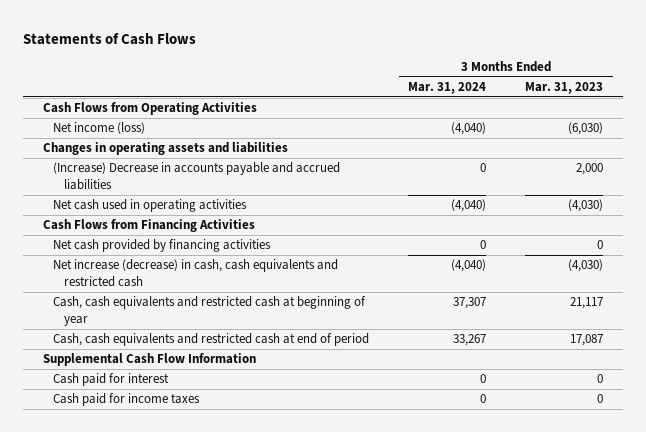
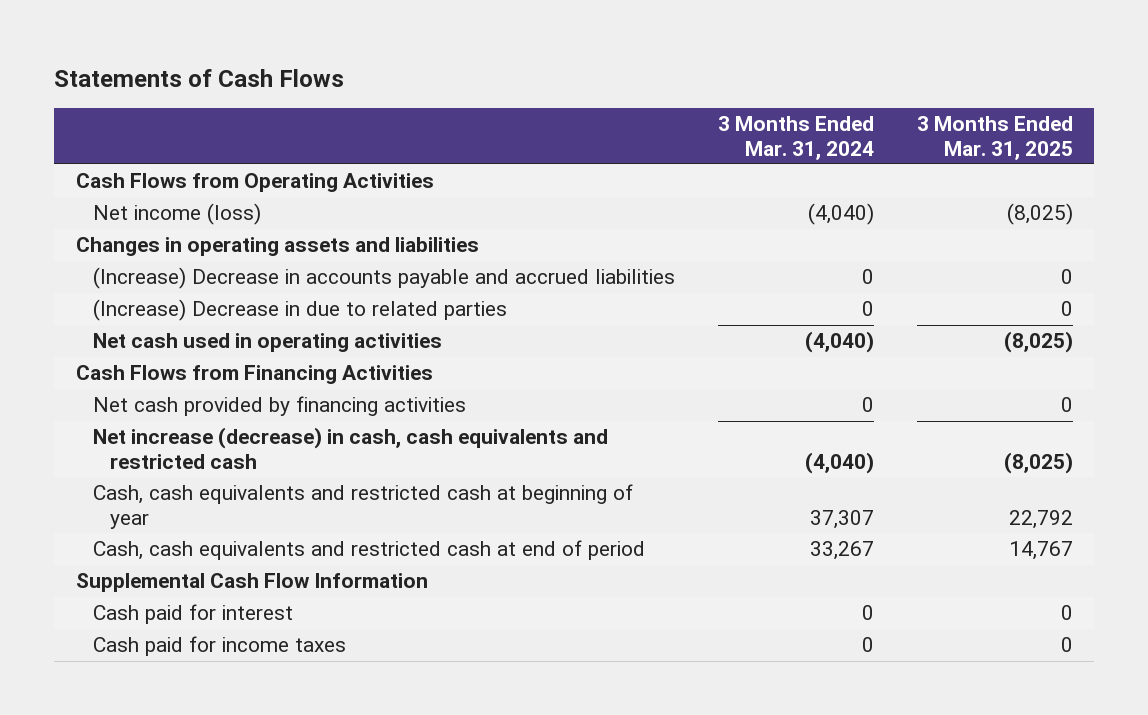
[525,81,604,94] Mar. 31, 2023 -> none
none -> [916,116,1073,160] 3 Months Ended Mar. 31, 2025
none -> [92,299,507,322] (Increase) Decrease in due to related parties

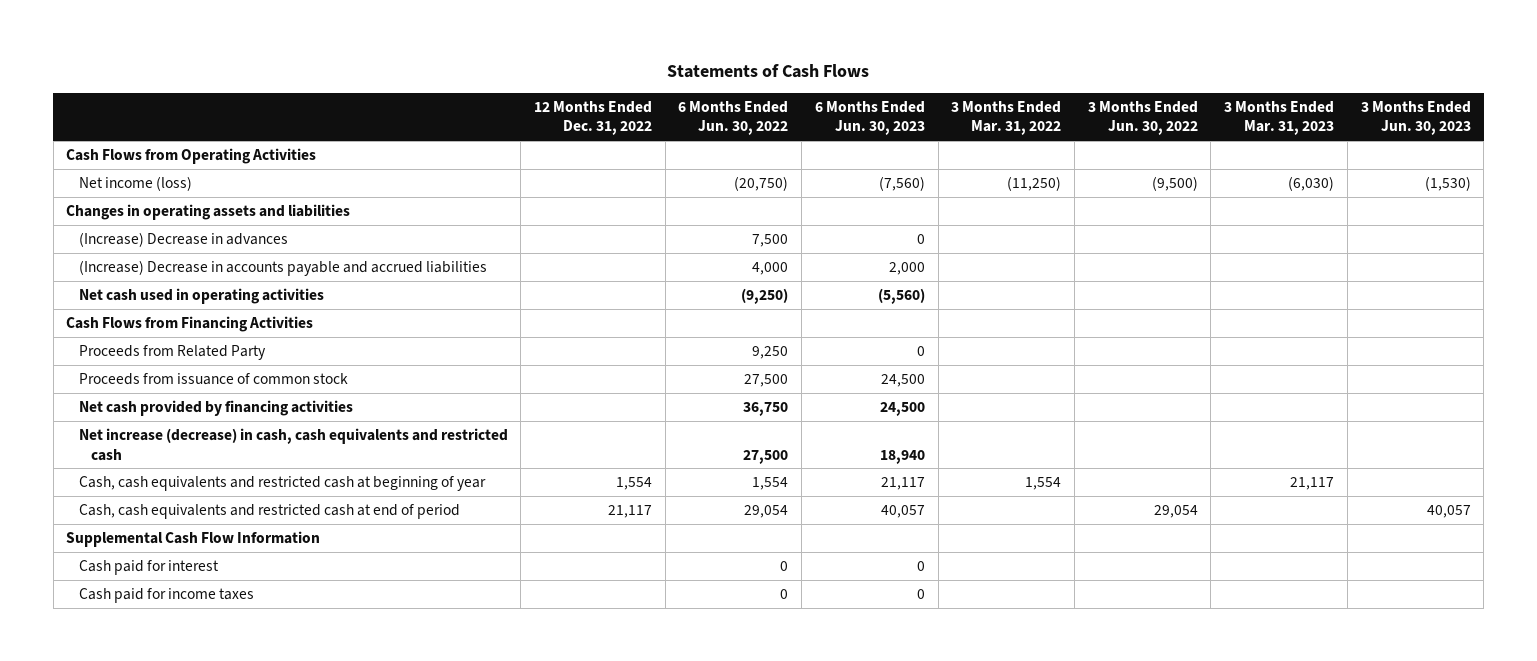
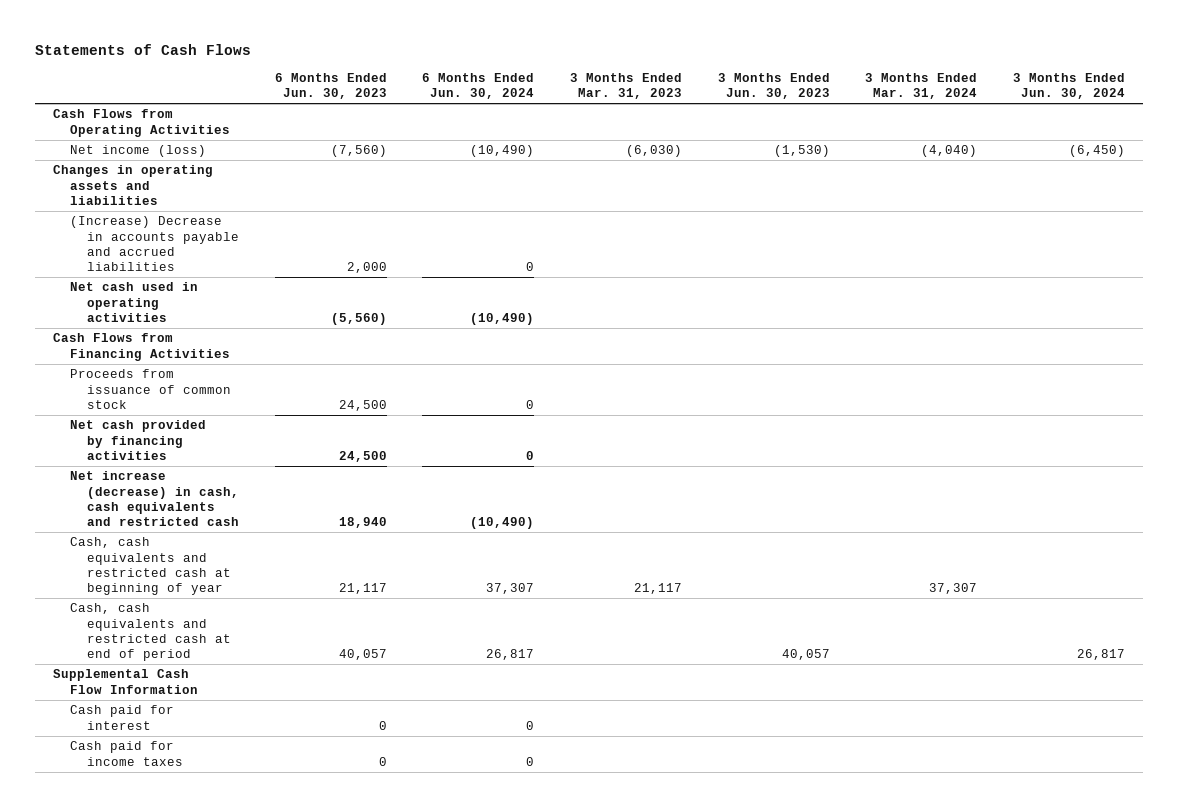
[534,100,653,136] 12 Months Ended Dec. 31, 2022 -> none
[678,100,789,136] 6 Months Ended Jun. 30, 2022 -> none
[951,100,1062,136] 3 Months Ended Mar. 31, 2022 -> none
[1087,100,1198,136] 3 Months Ended Jun. 30, 2022 -> none
none -> [422,73,535,100] 6 Months Ended Jun. 30, 2024
none -> [865,73,978,100] 3 Months Ended Mar. 31, 2024
none -> [1013,73,1126,100] 3 Months Ended Jun. 30, 2024
[78,232,288,248] (Increase) Decrease in advances -> none
[78,345,266,361] Proceeds from Related Party -> none

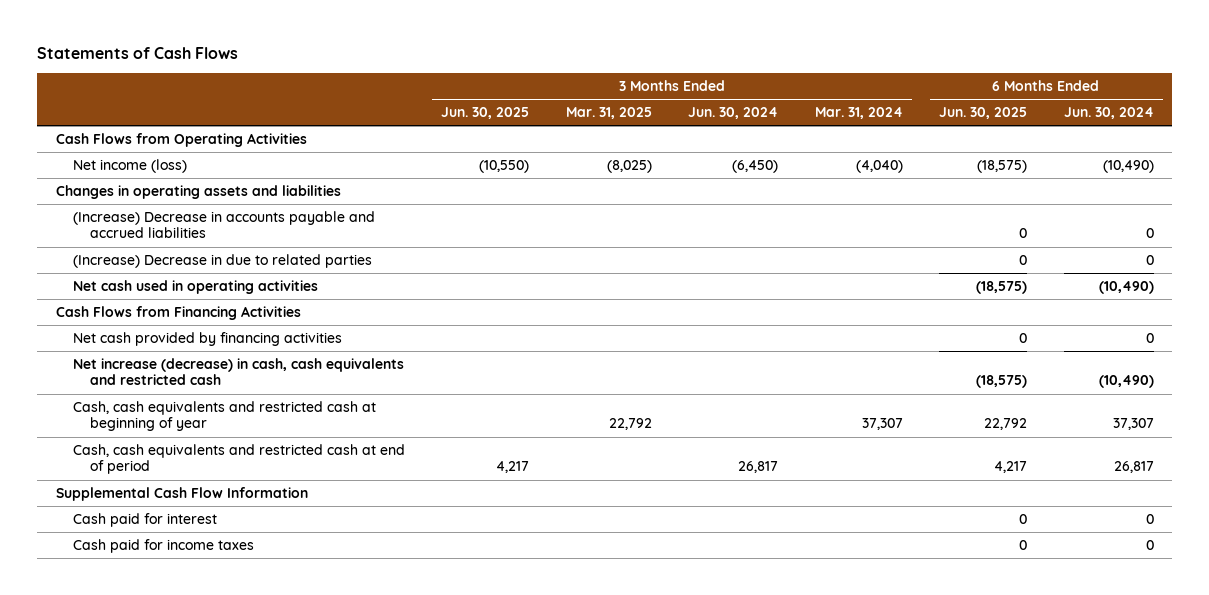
[274,73,387,100] 6 Months Ended Jun. 30, 2023 -> none
[569,73,682,100] 3 Months Ended Mar. 31, 2023 -> none
[717,73,830,100] 3 Months Ended Jun. 30, 2023 -> none
none -> [441,107,530,120] Jun. 30, 2025
none -> [565,107,652,120] Mar. 31, 2025
none -> [939,107,1028,120] Jun. 30, 2025
none -> [73,254,373,269] (Increase) Decrease in due to related parties
[70,369,231,409] Proceeds from issuance of common stock -> none

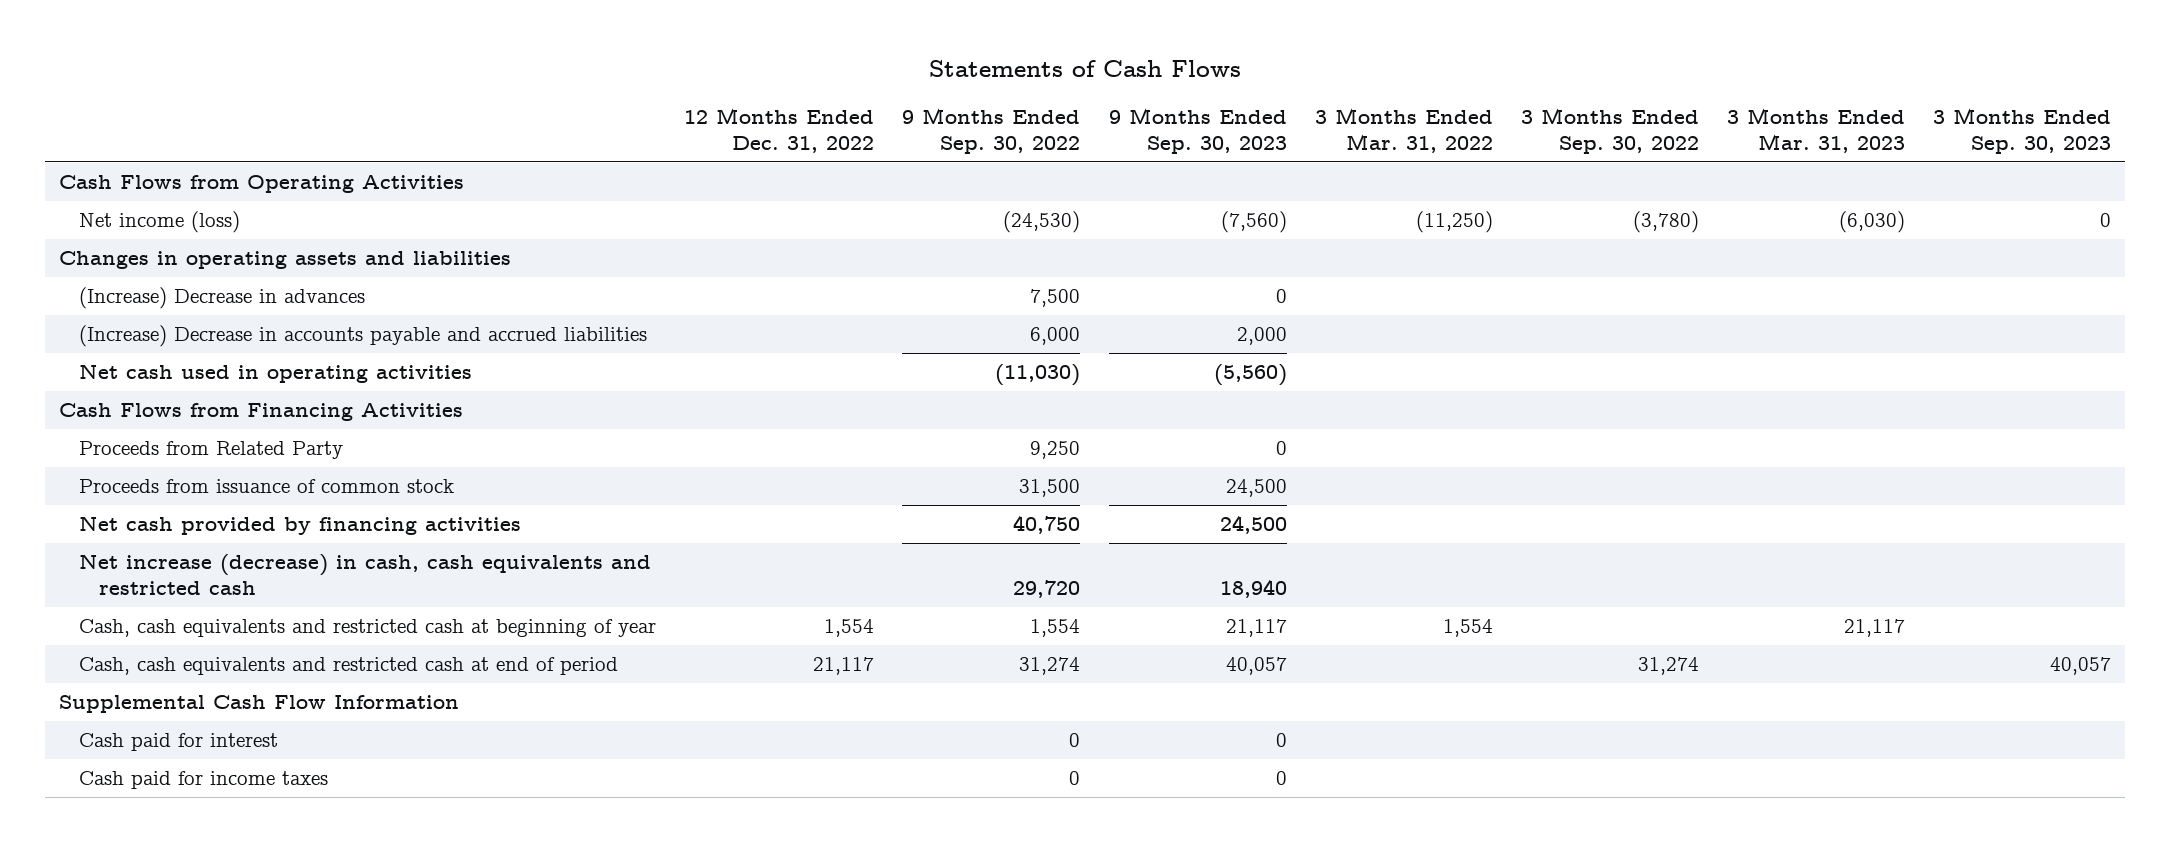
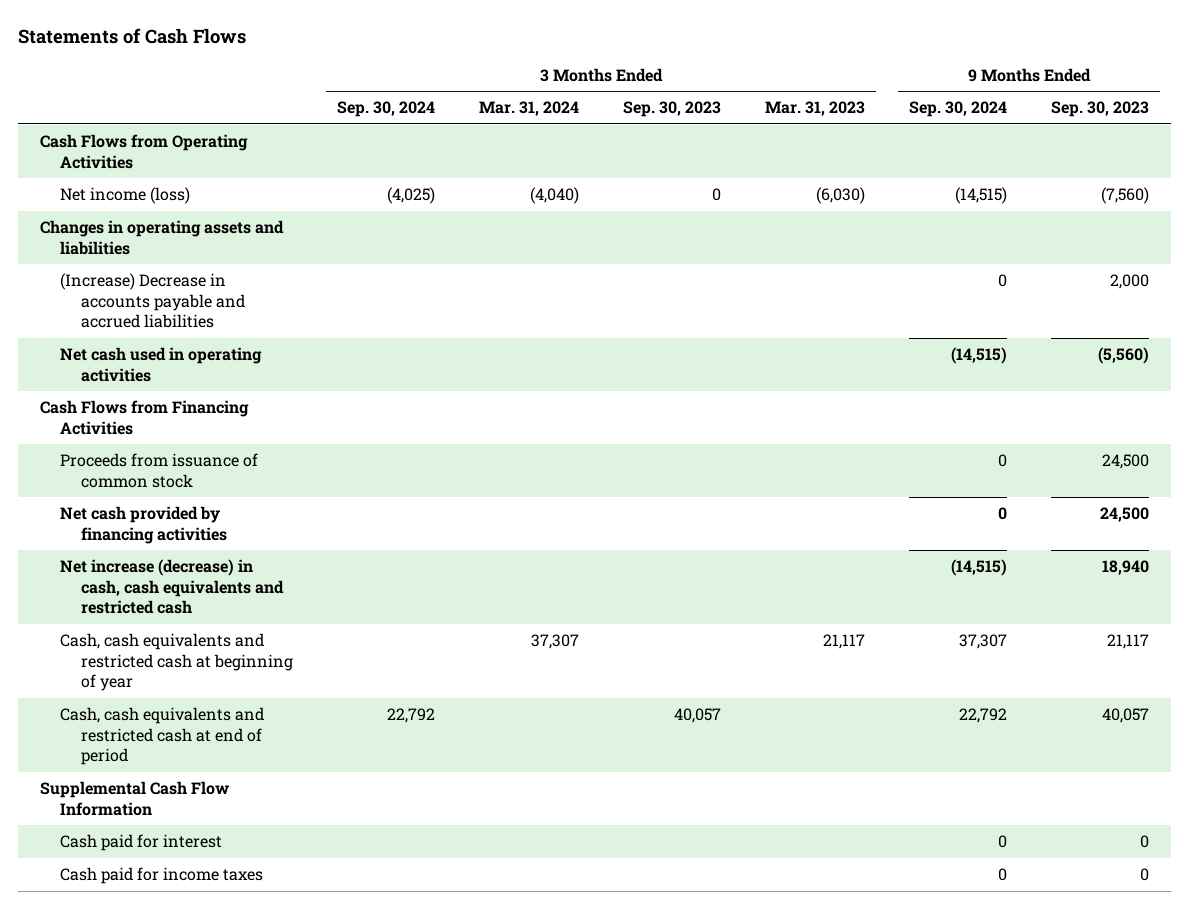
[684,107,875,153] 12 Months Ended Dec. 31, 2022 -> none
[902,107,1081,154] 9 Months Ended Sep. 30, 2022 -> none
[1314,107,1493,153] 3 Months Ended Mar. 31, 2022 -> none
[1520,107,1699,154] 3 Months Ended Sep. 30, 2022 -> none
none -> [337,101,436,118] Sep. 30, 2024
none -> [479,101,580,117] Mar. 31, 2024
none -> [908,101,1007,118] Sep. 30, 2024
[78,287,365,310] (Increase) Decrease in advances -> none
[78,441,343,460] Proceeds from Related Party -> none

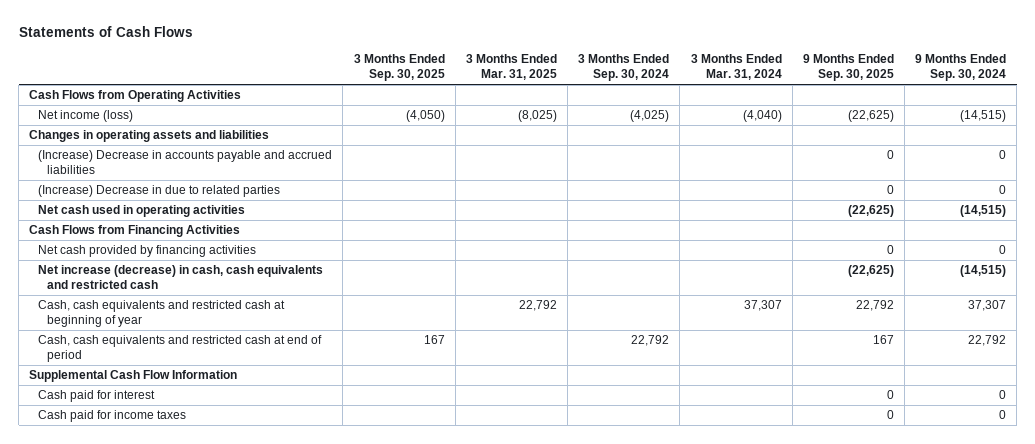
[623,101,722,118] Sep. 30, 2023 -> none
[764,101,865,117] Mar. 31, 2023 -> none
[1050,101,1149,118] Sep. 30, 2023 -> none
none -> [353,53,445,82] 3 Months Ended Sep. 30, 2025
none -> [465,53,557,81] 3 Months Ended Mar. 31, 2025
none -> [802,53,894,82] 9 Months Ended Sep. 30, 2025
none -> [38,185,281,198] (Increase) Decrease in due to related parties
[60,453,259,488] Proceeds from issuance of common stock -> none

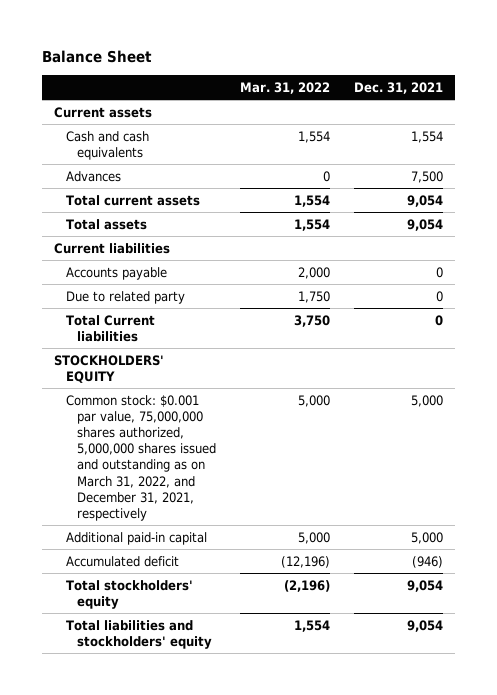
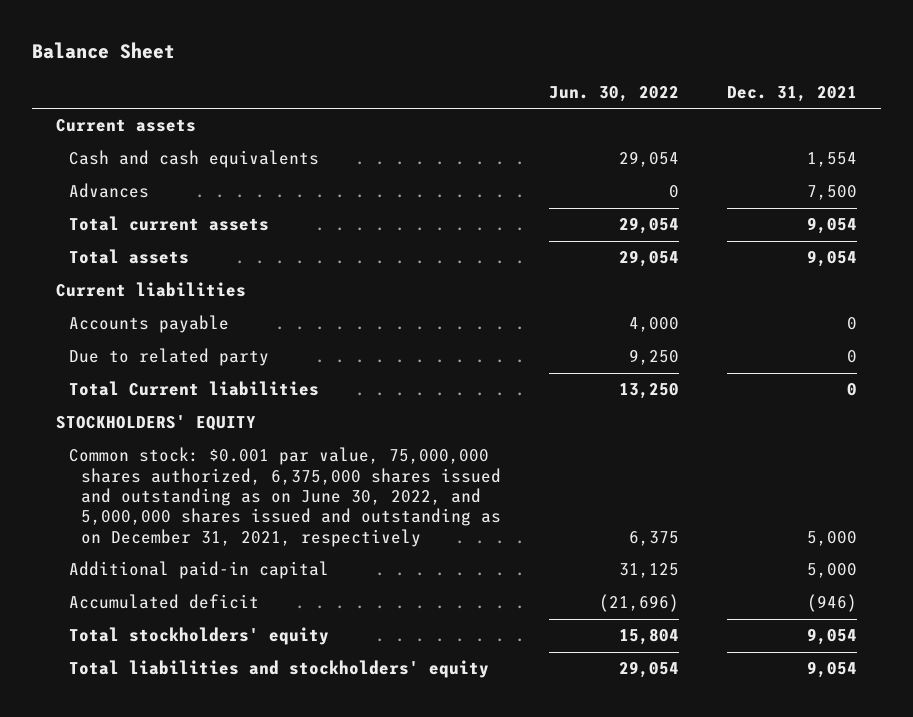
[240,82,331,95] Mar. 31, 2022 -> none
none -> [549,85,680,102] Jun. 30, 2022
[65,394,217,521] Common stock: $0.001 par value, 75,000,000 shares authorized, 5,000,000 shares issued and outstanding as on March 31, 2022, and December 31, 2021, respectively -> [68,447,502,547] Common stock: $0.001 par value, 75,000,000 shares authorized, 6,375,000 shares issued and outstanding as on June 30, 2022, and 5,000,000 shares issued and outstanding as on December 31, 2021, respectively

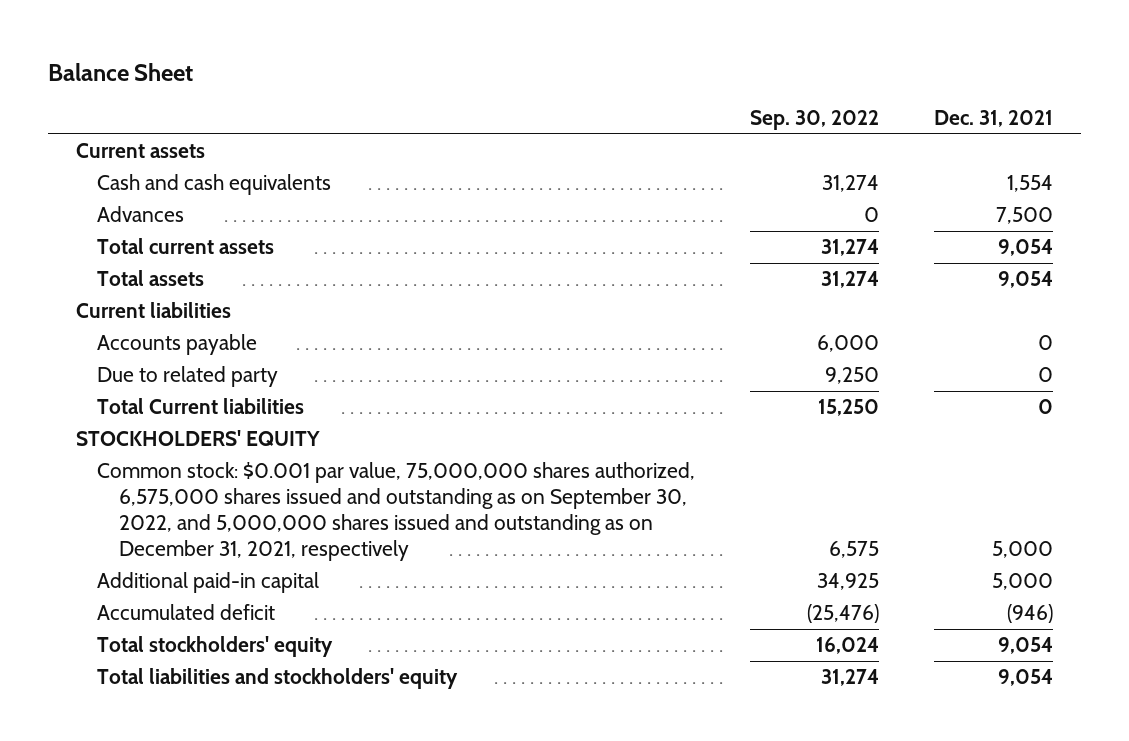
[549,85,680,102] Jun. 30, 2022 -> none
none -> [750,110,880,131] Sep. 30, 2022
[68,447,502,547] Common stock: $0.001 par value, 75,000,000 shares authorized, 6,375,000 shares issued and outstanding as on June 30, 2022, and 5,000,000 shares issued and outstanding as on December 31, 2021, respectively -> [97,462,696,561] Common stock: $0.001 par value, 75,000,000 shares authorized, 6,575,000 shares issued and outstanding as on September 30, 2022, and 5,000,000 shares issued and outstanding as on December 31, 2021, respectively

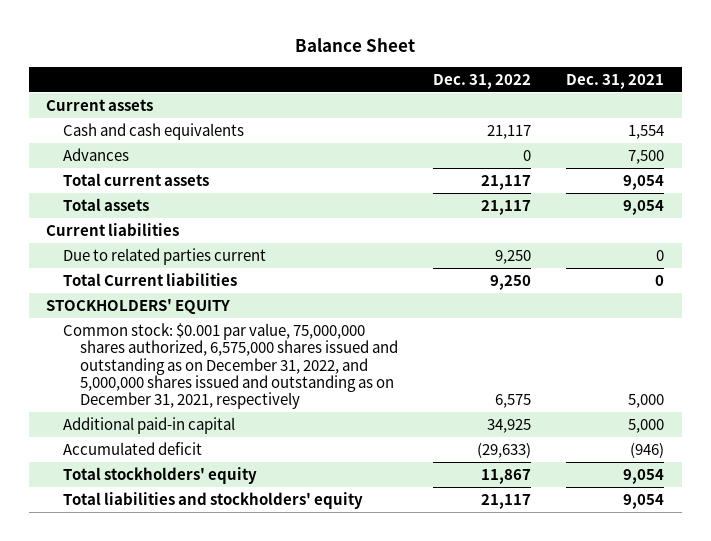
[750,110,880,131] Sep. 30, 2022 -> none
none -> [432,73,531,89] Dec. 31, 2022
[97,334,258,356] Accounts payable -> none
[97,366,279,388] Due to related party -> [63,247,267,265] Due to related parties current
[97,462,696,561] Common stock: $0.001 par value, 75,000,000 shares authorized, 6,575,000 shares issued and outstanding as on September 30, 2022, and 5,000,000 shares issued and outstanding as on December 31, 2021, respectively -> [63,322,398,410] Common stock: $0.001 par value, 75,000,000 shares authorized, 6,575,000 shares issued and outstanding as on December 31, 2022, and 5,000,000 shares issued and outstanding as on December 31, 2021, respectively

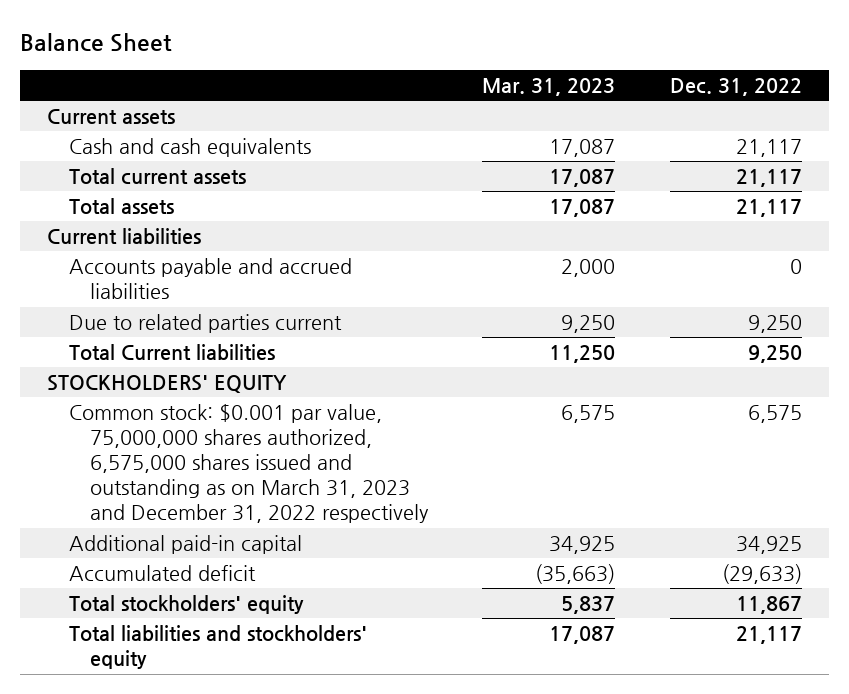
[566,73,665,89] Dec. 31, 2021 -> none
none -> [482,77,616,96] Mar. 31, 2023
[63,147,130,161] Advances -> none
none -> [68,258,352,300] Accounts payable and accrued liabilities
[63,322,398,410] Common stock: $0.001 par value, 75,000,000 shares authorized, 6,575,000 shares issued and outstanding as on December 31, 2022, and 5,000,000 shares issued and outstanding as on December 31, 2021, respectively -> [68,404,429,524] Common stock: $0.001 par value, 75,000,000 shares authorized, 6,575,000 shares issued and outstanding as on March 31, 2023 and December 31, 2022 respectively

